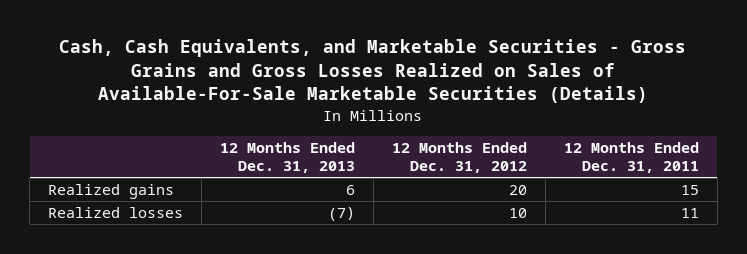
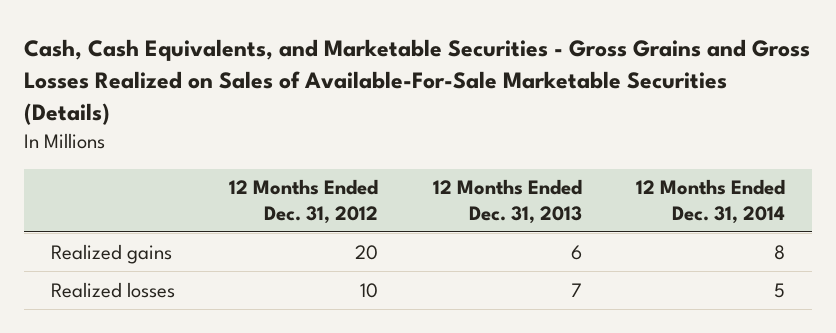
[563,142,699,174] 12 Months Ended Dec. 31, 2011 -> none
none -> [635,179,785,224] 12 Months Ended Dec. 31, 2014
[327,207,355,222] (7) -> [570,282,582,297] 7

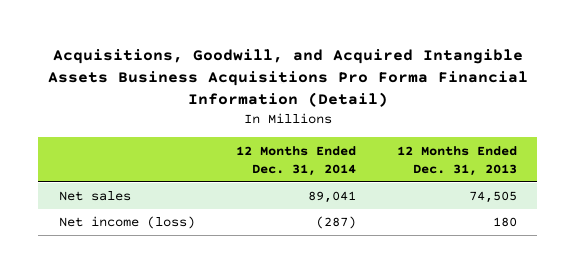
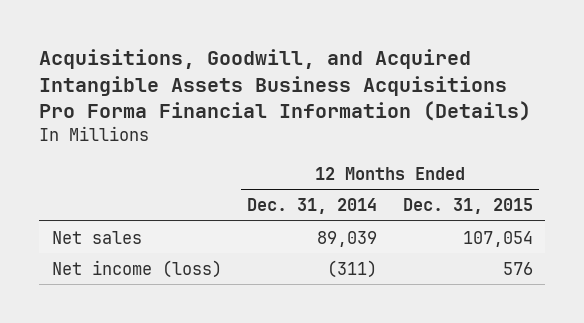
[47,49,528,108] Acquisitions, Goodwill, and Acquired Intangible Assets Business Acquisitions Pro Forma Financial Information (Detail) -> [38,49,531,121] Acquisitions, Goodwill, and Acquired Intangible Assets Business Acquisitions Pro Forma Financial Information (Details)
[396,145,517,176] 12 Months Ended Dec. 31, 2013 -> none
none -> [402,198,533,215] Dec. 31, 2015
[307,191,356,204] 89,041 -> [317,230,378,247] 89,039
[315,216,356,230] (287) -> [327,259,378,278] (311)

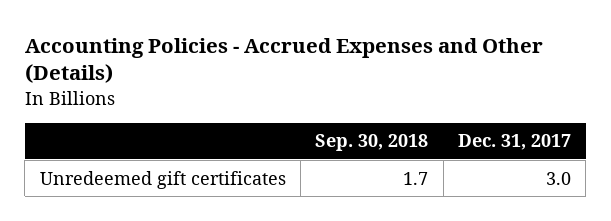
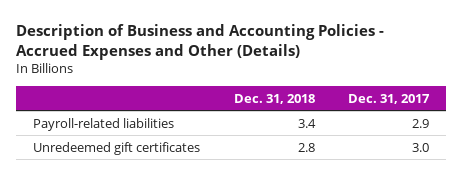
[24,37,543,84] Accounting Policies - Accrued Expenses and Other (Details) -> [16,24,385,61] Description of Business and Accounting Policies - Accrued Expenses and Other (Details)
[315,134,429,152] Sep. 30, 2018 -> none
none -> [233,93,315,104] Dec. 31, 2018
none -> [33,117,175,131] Payroll-related liabilities

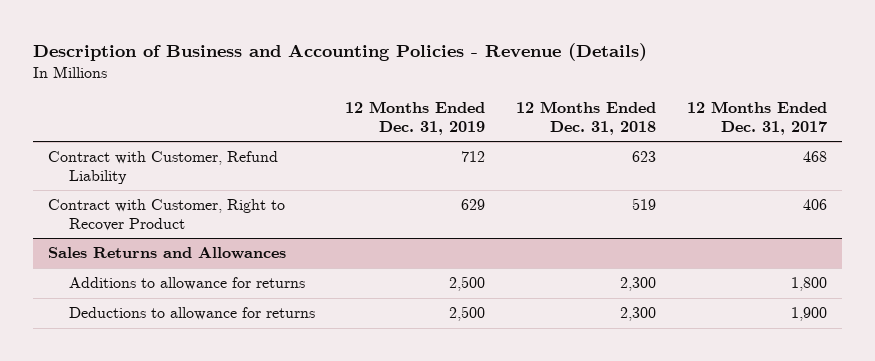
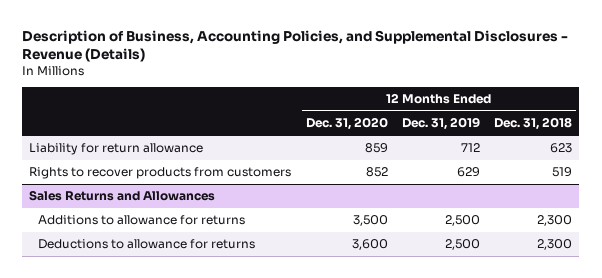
[32,42,647,61] Description of Business and Accounting Policies - Revenue (Details) -> [22,29,569,63] Description of Business, Accounting Policies, and Supplemental Disclosures - Revenue (Details)
[686,101,827,135] 12 Months Ended Dec. 31, 2017 -> none
none -> [305,117,388,131] Dec. 31, 2020
[47,151,278,184] Contract with Customer, Refund Liability -> [29,143,204,156] Liability for return allowance
[47,199,285,231] Contract with Customer, Right to Recover Product -> [29,167,292,180] Rights to recover products from customers

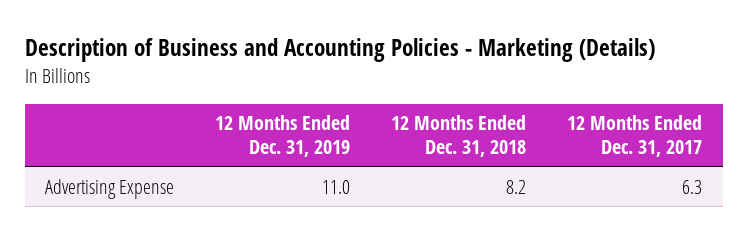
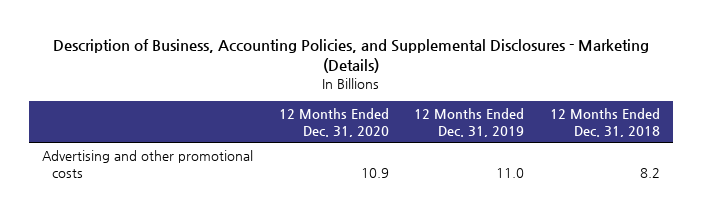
[24,38,655,63] Description of Business and Accounting Policies - Marketing (Details) -> [52,38,649,73] Description of Business, Accounting Policies, and Supplemental Disclosures - Marketing (Details)
[567,115,703,157] 12 Months Ended Dec. 31, 2017 -> none
none -> [278,108,389,137] 12 Months Ended Dec. 31, 2020
[45,178,175,199] Advertising Expense -> [41,150,253,178] Advertising and other promotional costs

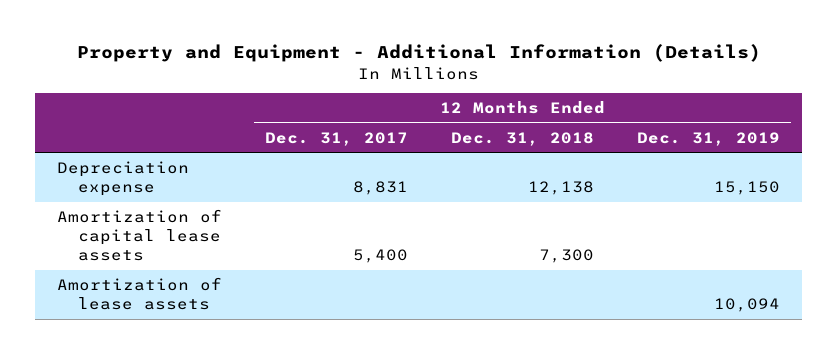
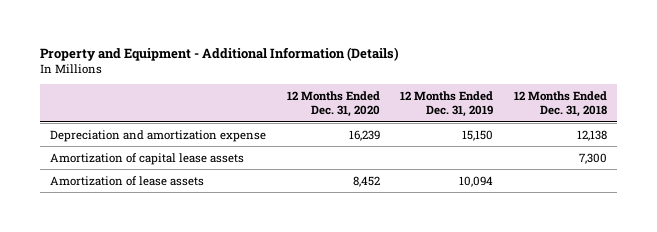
[265,131,409,146] Dec. 31, 2017 -> none
none -> [286,91,380,118] 12 Months Ended Dec. 31, 2020
[56,160,189,197] Depreciation expense -> [50,129,267,142] Depreciation and amortization expense

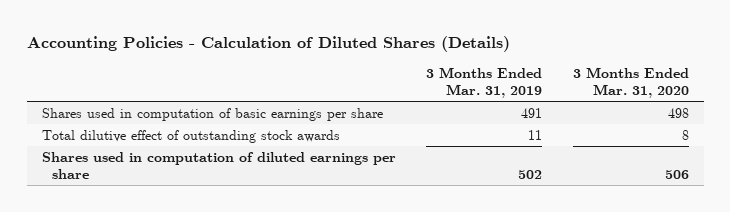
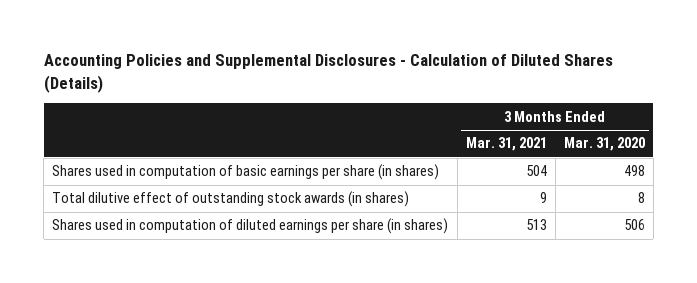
[26,36,510,53] Accounting Policies - Calculation of Diluted Shares (Details) -> [43,54,613,93] Accounting Policies and Supplemental Disclosures - Calculation of Diluted Shares (Details)
[426,66,543,99] 3 Months Ended Mar. 31, 2019 -> none
none -> [465,137,547,152] Mar. 31, 2021
[41,107,383,121] Shares used in computation of basic earnings per share -> [52,164,440,181] Shares used in computation of basic earnings per share (in shares)
[41,129,340,143] Total dilutive effect of outstanding stock awards -> [52,191,410,208] Total dilutive effect of outstanding stock awards (in shares)
[41,151,396,180] Shares used in computation of diluted earnings per share -> [52,218,449,235] Shares used in computation of diluted earnings per share (in shares)

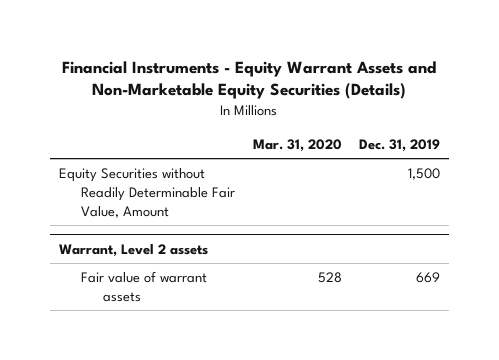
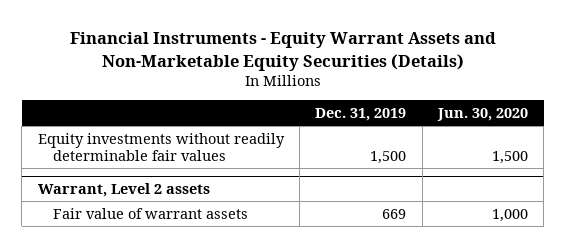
[252,139,342,153] Mar. 31, 2020 -> none
none -> [436,108,528,122] Jun. 30, 2020
[58,168,236,218] Equity Securities without Readily Determinable Fair Value, Amount -> [37,132,285,161] Equity investments without readily determinable fair values

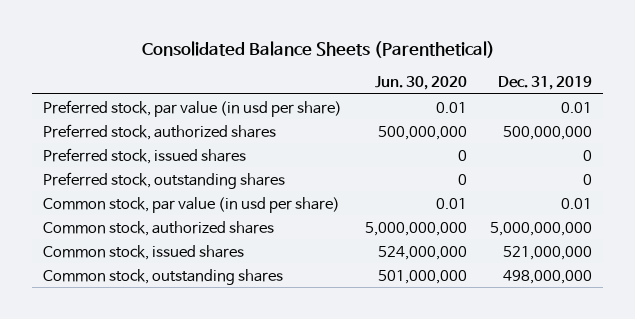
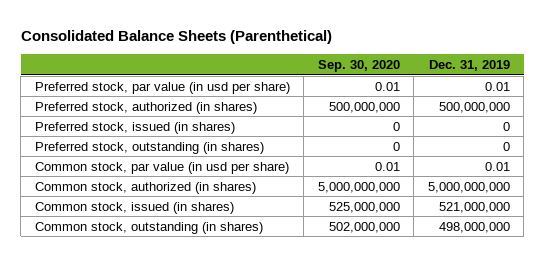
[375,75,468,90] Jun. 30, 2020 -> none
none -> [317,60,400,73] Sep. 30, 2020
[43,123,277,140] Preferred stock, authorized shares -> [34,101,257,114] Preferred stock, authorized (in shares)
[43,147,247,164] Preferred stock, issued shares -> [34,121,235,134] Preferred stock, issued (in shares)
[43,171,286,189] Preferred stock, outstanding shares -> [34,141,264,154] Preferred stock, outstanding (in shares)
[43,220,275,236] Common stock, authorized shares -> [34,181,256,194] Common stock, authorized (in shares)
[43,244,245,260] Common stock, issued shares -> [34,201,234,214] Common stock, issued (in shares)
[43,268,284,285] Common stock, outstanding shares -> [34,221,263,234] Common stock, outstanding (in shares)

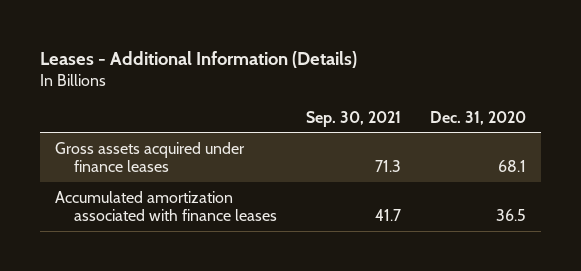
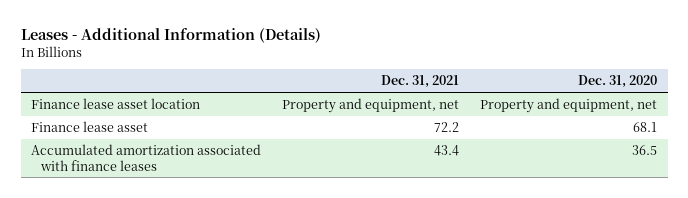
[306,110,402,127] Sep. 30, 2021 -> none
none -> [381,75,460,89] Dec. 31, 2021
none -> [31,97,201,109] Finance lease asset location
[54,141,245,173] Gross assets acquired under finance leases -> [31,120,149,132] Finance lease asset

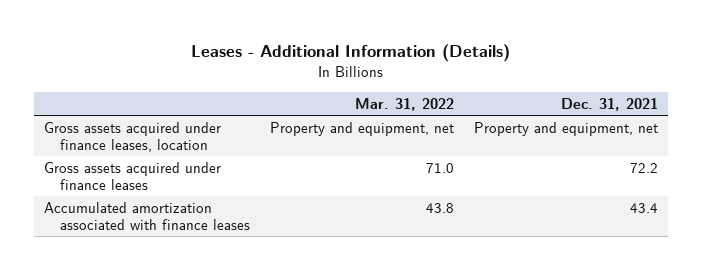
[578,75,658,89] Dec. 31, 2020 -> none
none -> [355,98,455,112] Mar. 31, 2022
[31,97,201,109] Finance lease asset location -> [43,121,221,153] Gross assets acquired under finance leases, location
[31,120,149,132] Finance lease asset -> [43,161,221,191] Gross assets acquired under finance leases

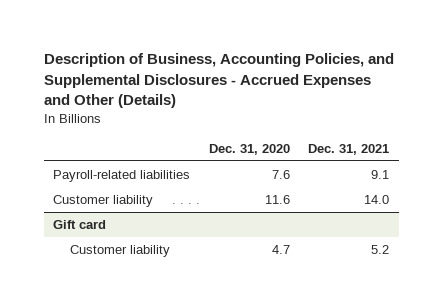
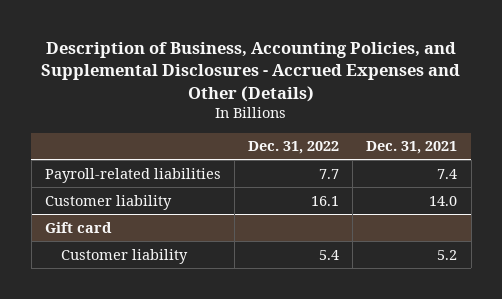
[208,143,290,155] Dec. 31, 2020 -> none
none -> [248,141,340,155] Dec. 31, 2022
[371,170,390,180] 9.1 -> [437,168,458,179] 7.4

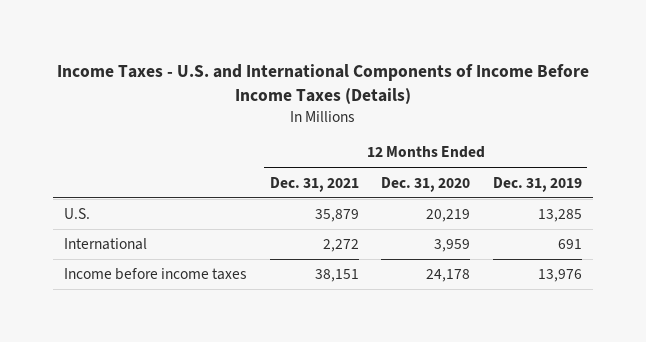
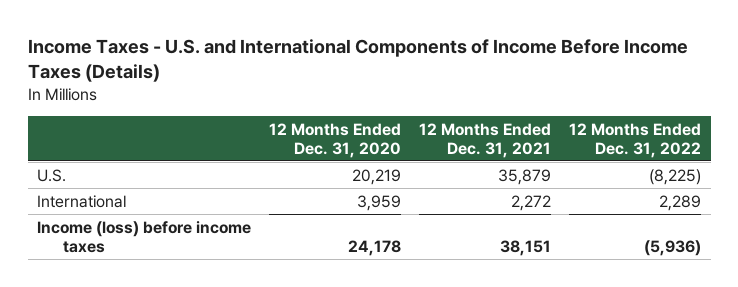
[492,176,582,192] Dec. 31, 2019 -> none
none -> [569,122,702,158] 12 Months Ended Dec. 31, 2022
[64,268,248,281] Income before income taxes -> [37,220,252,253] Income (loss) before income taxes

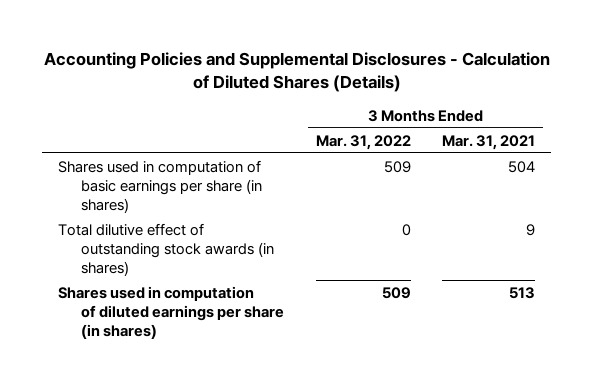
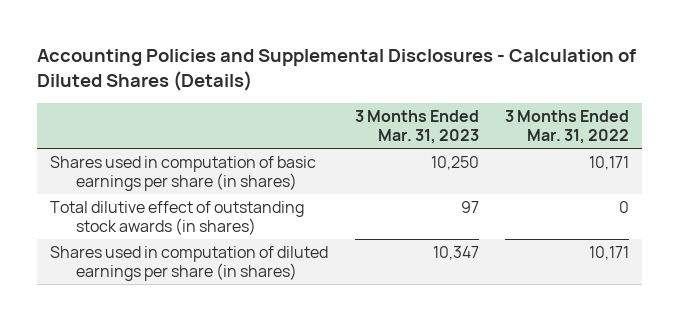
[442,134,536,150] Mar. 31, 2021 -> none
none -> [354,110,479,145] 3 Months Ended Mar. 31, 2023
[383,160,411,173] 509 -> [589,155,630,170] 10,171
[381,286,411,299] 509 -> [589,245,630,260] 10,171

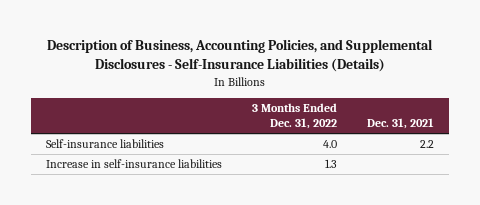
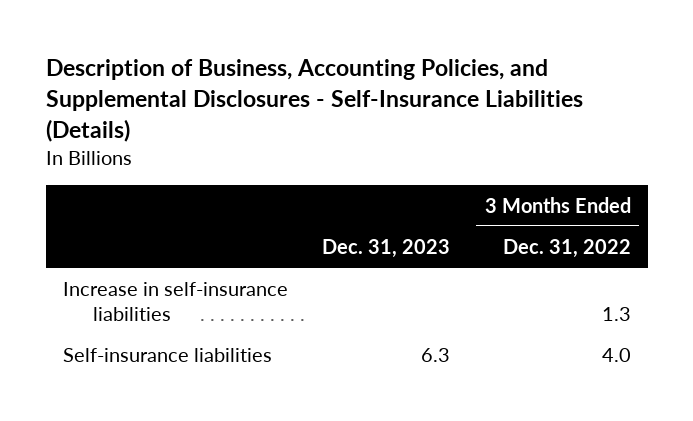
[366,118,434,130] Dec. 31, 2021 -> none
none -> [322,238,451,258] Dec. 31, 2023
[46,139,165,149] Self-insurance liabilities -> [62,347,272,362] Self-insurance liabilities

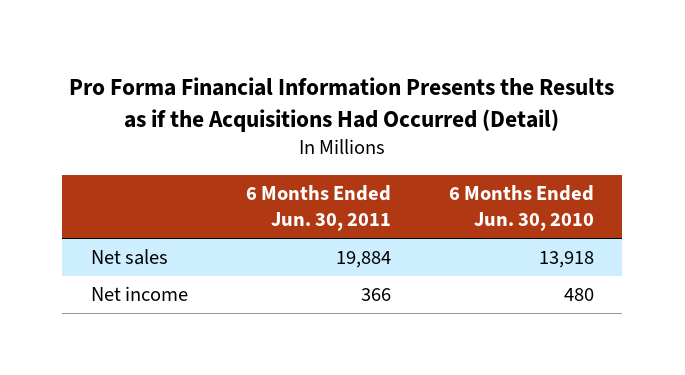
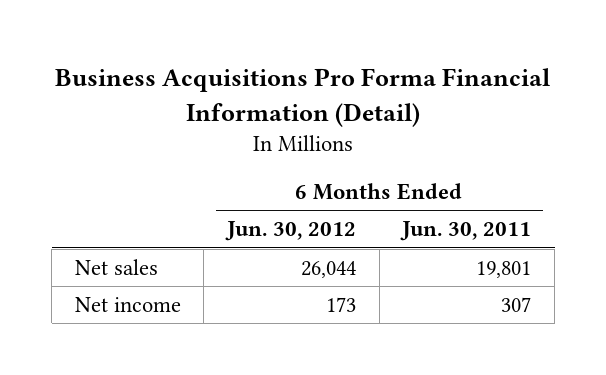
[69,76,615,132] Pro Forma Financial Information Presents the Results as if the Acquisitions Had Occurred (Detail) -> [55,68,551,127] Business Acquisitions Pro Forma Financial Information (Detail)
[448,185,594,232] 6 Months Ended Jun. 30, 2010 -> none
none -> [225,221,357,242] Jun. 30, 2012
[335,251,391,269] 19,884 -> [476,260,532,278] 19,801
[360,288,391,302] 366 -> [501,296,532,312] 307

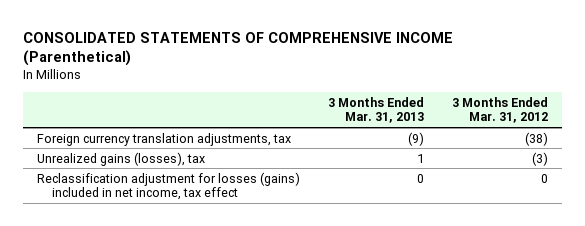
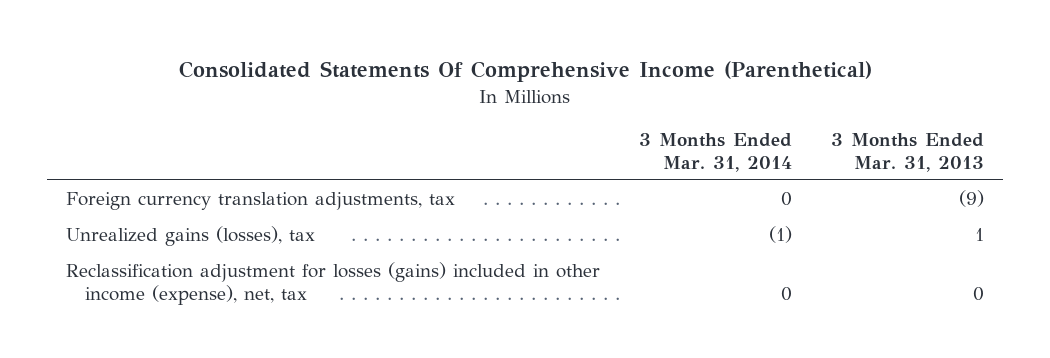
[22,31,453,67] CONSOLIDATED STATEMENTS OF COMPREHENSIVE INCOME (Parenthetical) -> [179,60,873,82] Consolidated Statements Of Comprehensive Income (Parenthetical)
[452,96,549,124] 3 Months Ended Mar. 31, 2012 -> none
none -> [639,133,793,172] 3 Months Ended Mar. 31, 2014
[36,171,300,201] Reclassification adjustment for losses (gains) included in net income, tax effect -> [66,262,601,305] Reclassification adjustment for losses (gains) included in other income (expense), net, tax

